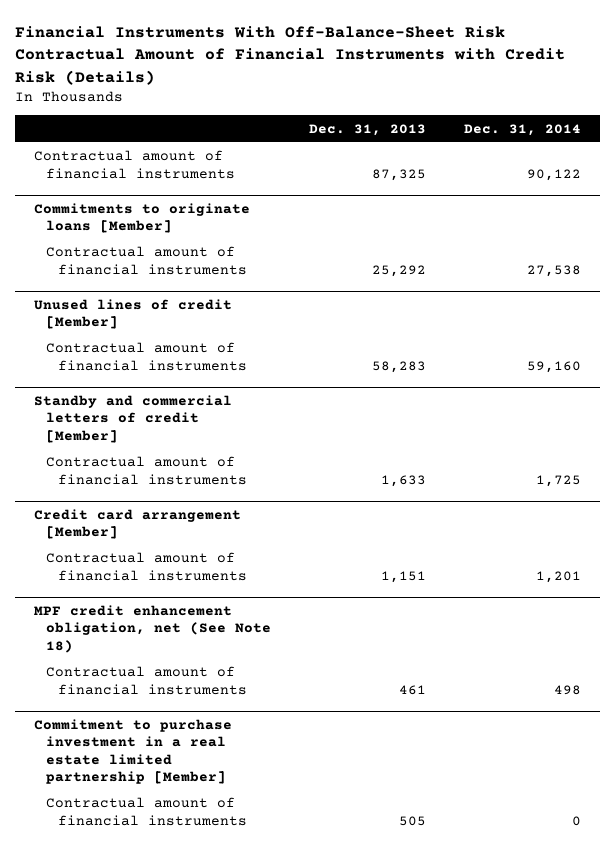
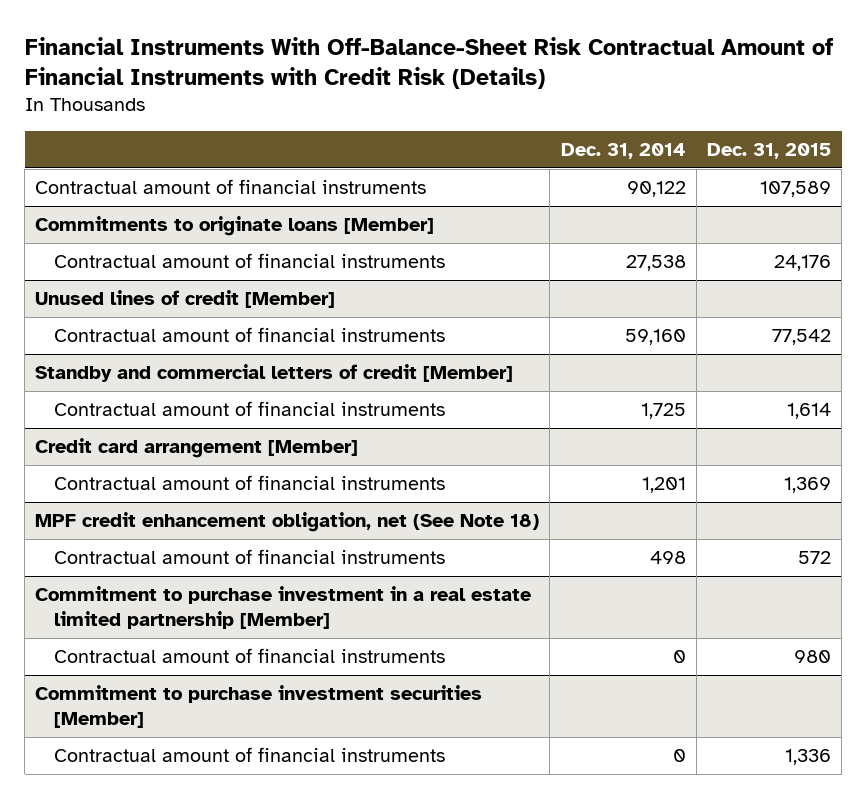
[309,123,427,136] Dec. 31, 2013 -> none
none -> [706,142,831,159] Dec. 31, 2015
none -> [35,685,483,728] Commitment to purchase investment securities [Member]
none -> [54,747,446,763] Contractual amount of financial instruments

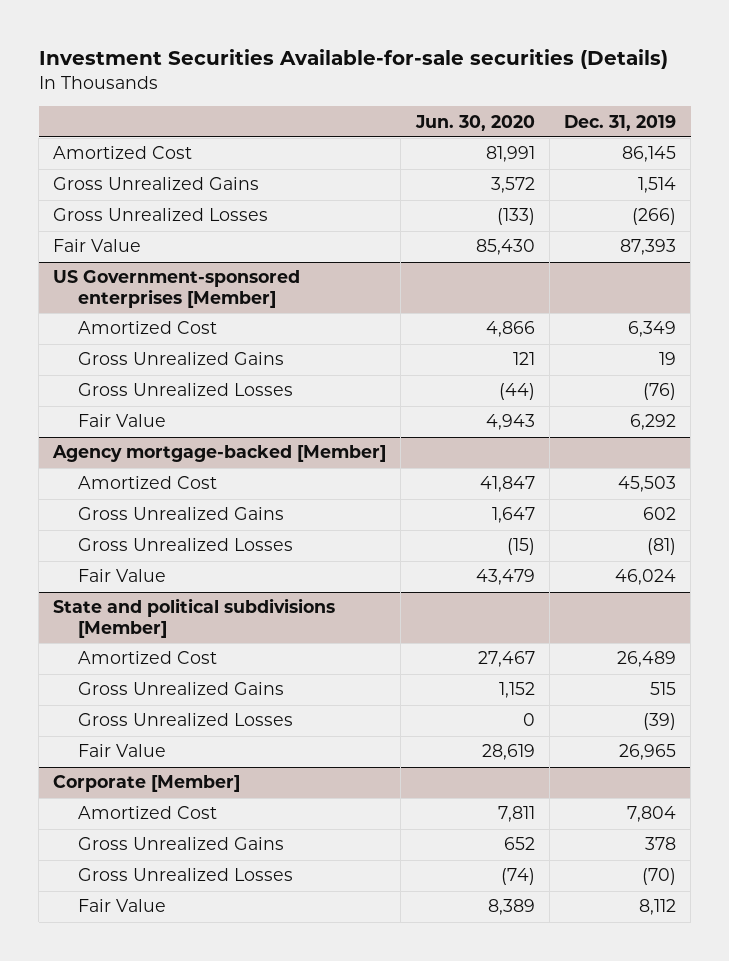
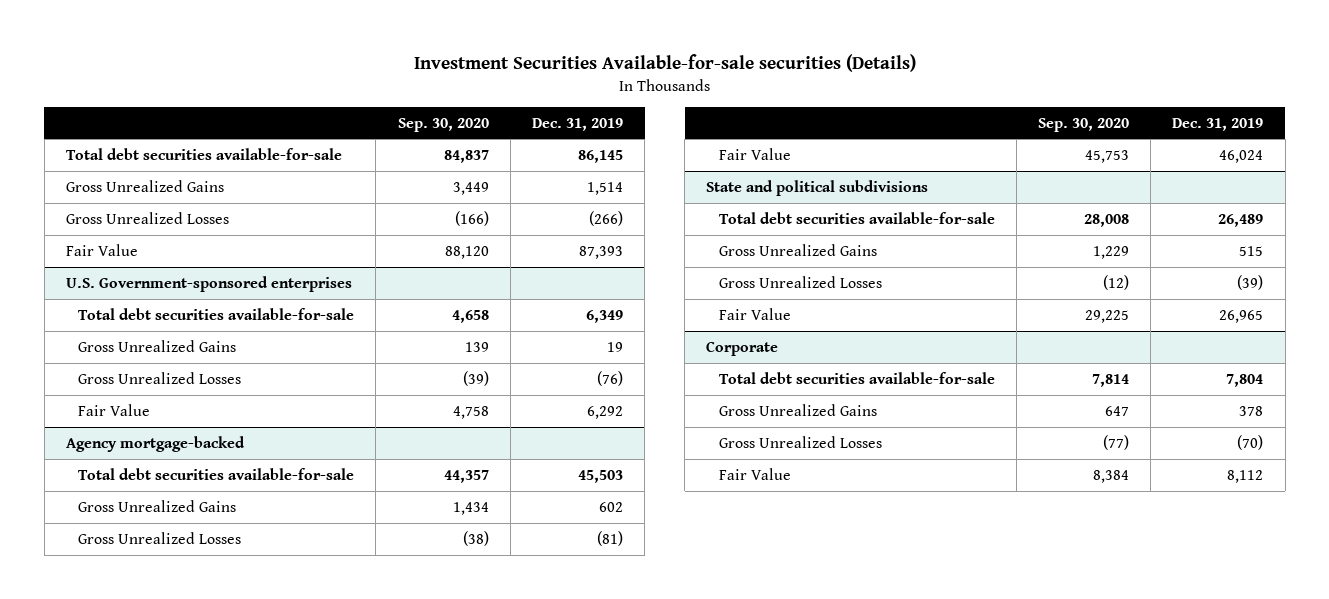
[414,114,535,131] Jun. 30, 2020 -> none
none -> [397,117,489,132] Sep. 30, 2020
[53,146,193,160] Amortized Cost -> [65,147,342,160] Total debt securities available-for-sale
[53,270,301,308] US Government-sponsored enterprises [Member] -> [65,275,352,292] U.S. Government-sponsored enterprises
[78,321,218,335] Amortized Cost -> [78,307,355,320] Total debt securities available-for-sale
[52,445,387,463] Agency mortgage-backed [Member] -> [65,435,245,452] Agency mortgage-backed
[78,476,218,490] Amortized Cost -> [78,467,355,480] Total debt securities available-for-sale
[53,598,336,638] State and political subdivisions [Member] -> [706,179,929,196] State and political subdivisions
[78,651,218,665] Amortized Cost -> [718,211,995,224] Total debt securities available-for-sale
[53,775,241,793] Corporate [Member] -> [706,340,779,356] Corporate
[78,806,218,820] Amortized Cost -> [718,371,995,384] Total debt securities available-for-sale

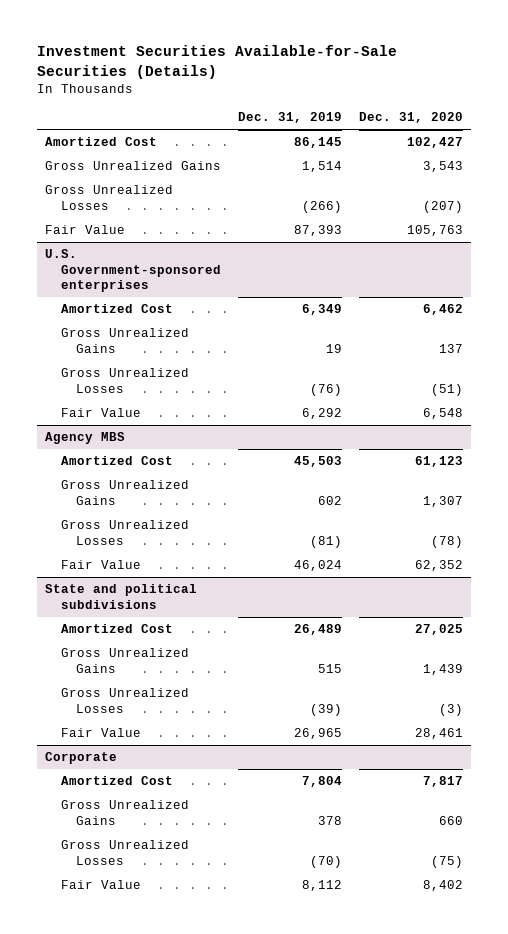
[413,54,916,73] Investment Securities Available-for-sale securities (Details) -> [36,45,397,79] Investment Securities Available-for-Sale Securities (Details)
[397,117,489,132] Sep. 30, 2020 -> none
none -> [358,112,463,124] Dec. 31, 2020
[65,147,342,160] Total debt securities available-for-sale -> [45,137,158,147] Amortized Cost
[78,307,355,320] Total debt securities available-for-sale -> [60,304,173,314] Amortized Cost
[65,435,245,452] Agency mortgage-backed -> [45,432,126,445] Agency MBS
[78,467,355,480] Total debt securities available-for-sale -> [60,456,173,466] Amortized Cost
[718,211,995,224] Total debt securities available-for-sale -> [60,624,173,634] Amortized Cost
[718,371,995,384] Total debt securities available-for-sale -> [60,776,173,786] Amortized Cost

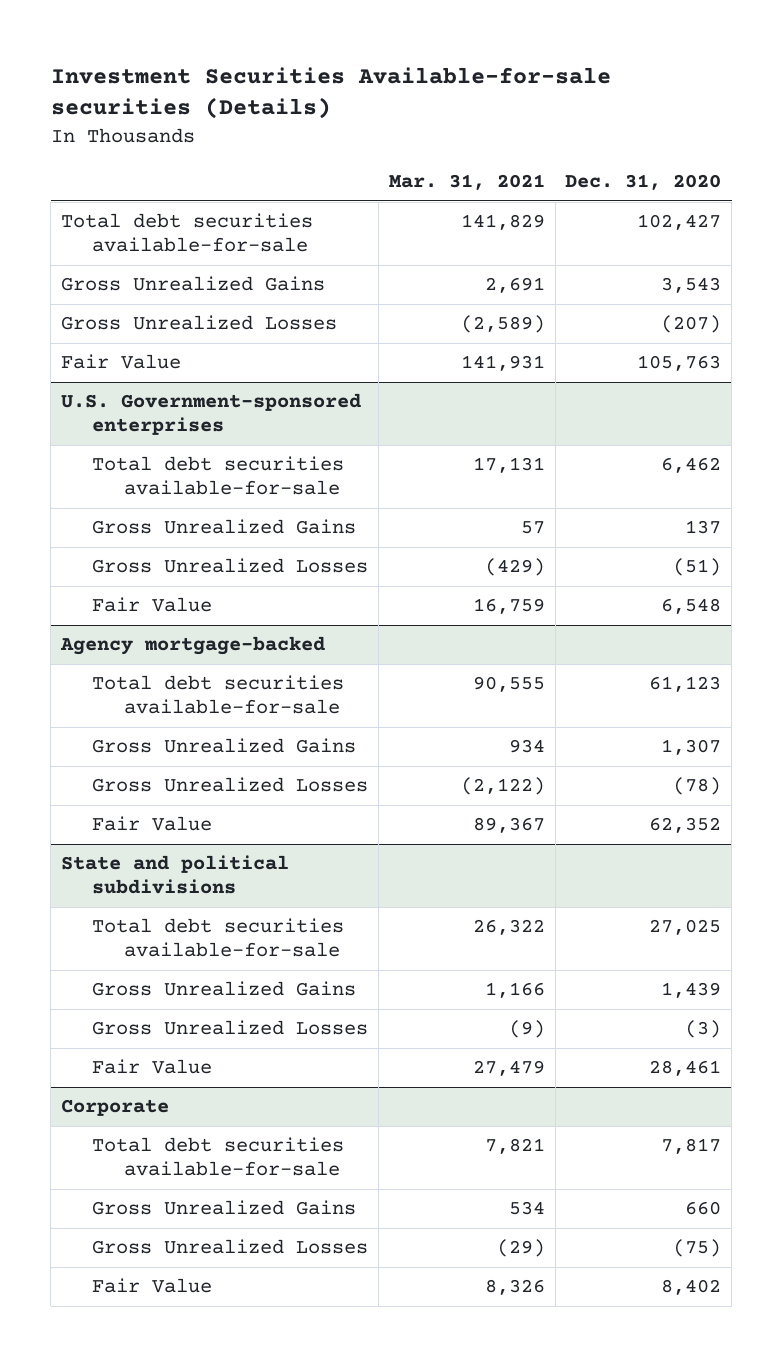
[36,45,397,79] Investment Securities Available-for-Sale Securities (Details) -> [50,66,611,120] Investment Securities Available-for-sale securities (Details)
[237,112,342,124] Dec. 31, 2019 -> none
none -> [388,174,545,191] Mar. 31, 2021
[45,137,158,147] Amortized Cost -> [61,213,314,253] Total debt securities available-for-sale
[60,304,173,314] Amortized Cost -> [92,456,345,496] Total debt securities available-for-sale
[45,432,126,445] Agency MBS -> [60,636,326,656] Agency mortgage-backed
[60,456,173,466] Amortized Cost -> [92,675,345,715] Total debt securities available-for-sale
[60,624,173,634] Amortized Cost -> [92,918,345,958] Total debt securities available-for-sale
[60,776,173,786] Amortized Cost -> [92,1137,345,1177] Total debt securities available-for-sale

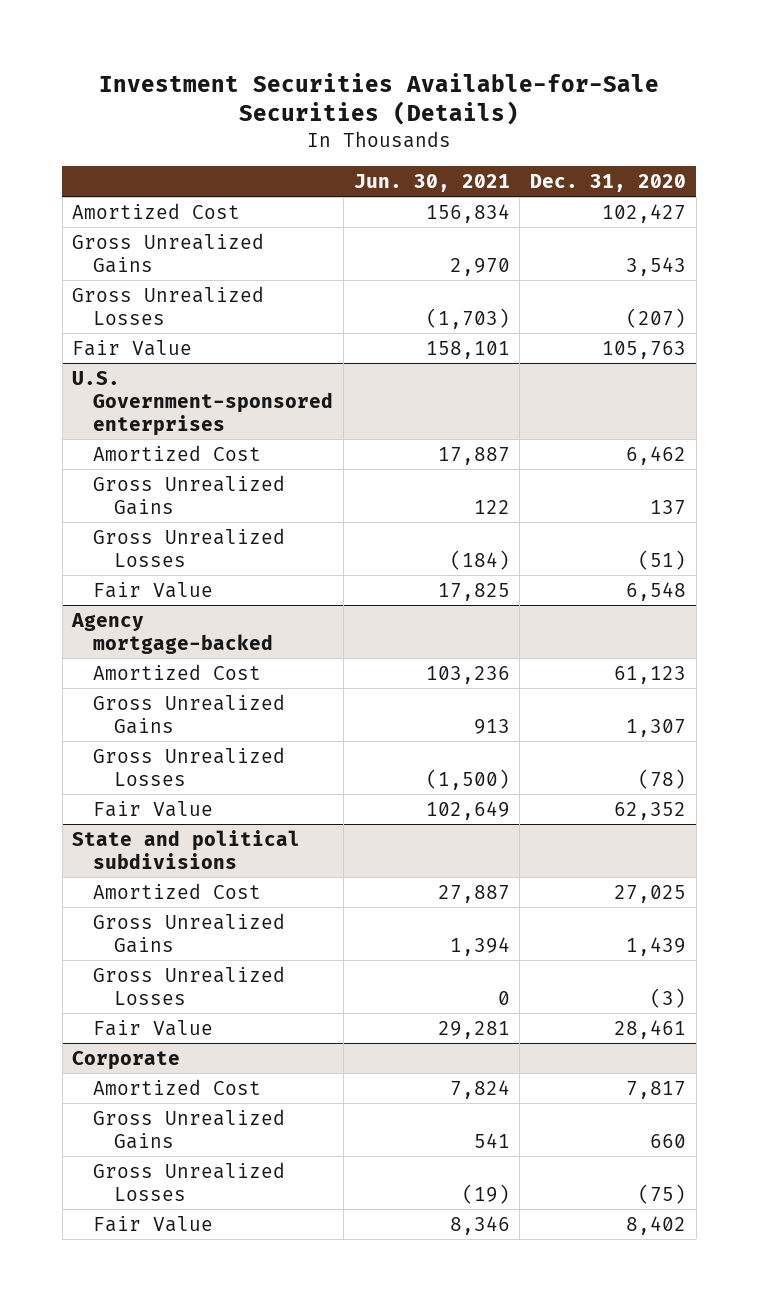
[50,66,611,120] Investment Securities Available-for-sale securities (Details) -> [99,72,660,126] Investment Securities Available-for-Sale Securities (Details)
[388,174,545,191] Mar. 31, 2021 -> none
none -> [353,173,510,192] Jun. 30, 2021
[61,213,314,253] Total debt securities available-for-sale -> [72,202,241,219] Amortized Cost
[92,456,345,496] Total debt securities available-for-sale -> [93,444,262,461] Amortized Cost
[92,675,345,715] Total debt securities available-for-sale -> [93,663,262,680] Amortized Cost
[92,918,345,958] Total debt securities available-for-sale -> [93,882,262,899] Amortized Cost
[92,1137,345,1177] Total debt securities available-for-sale -> [93,1078,262,1095] Amortized Cost

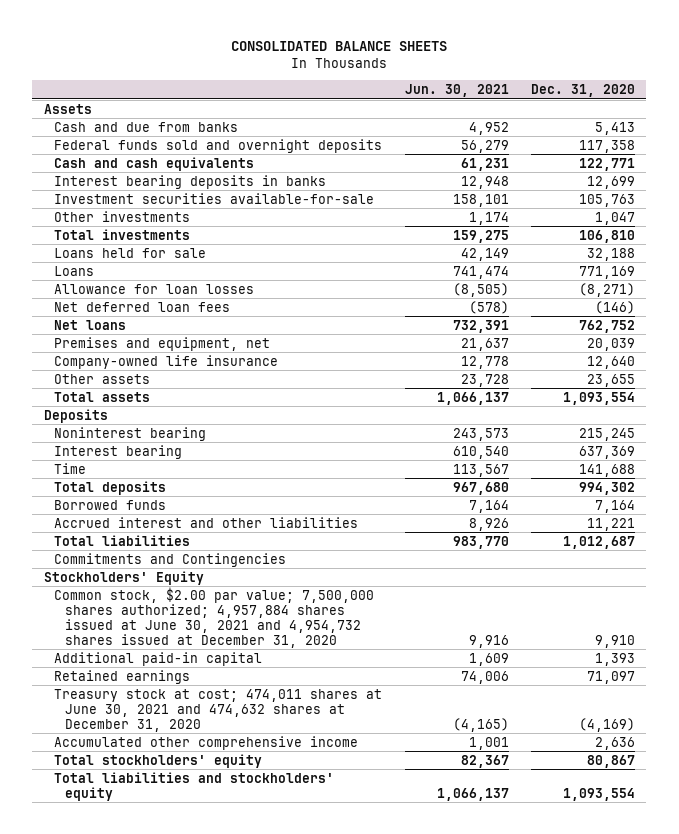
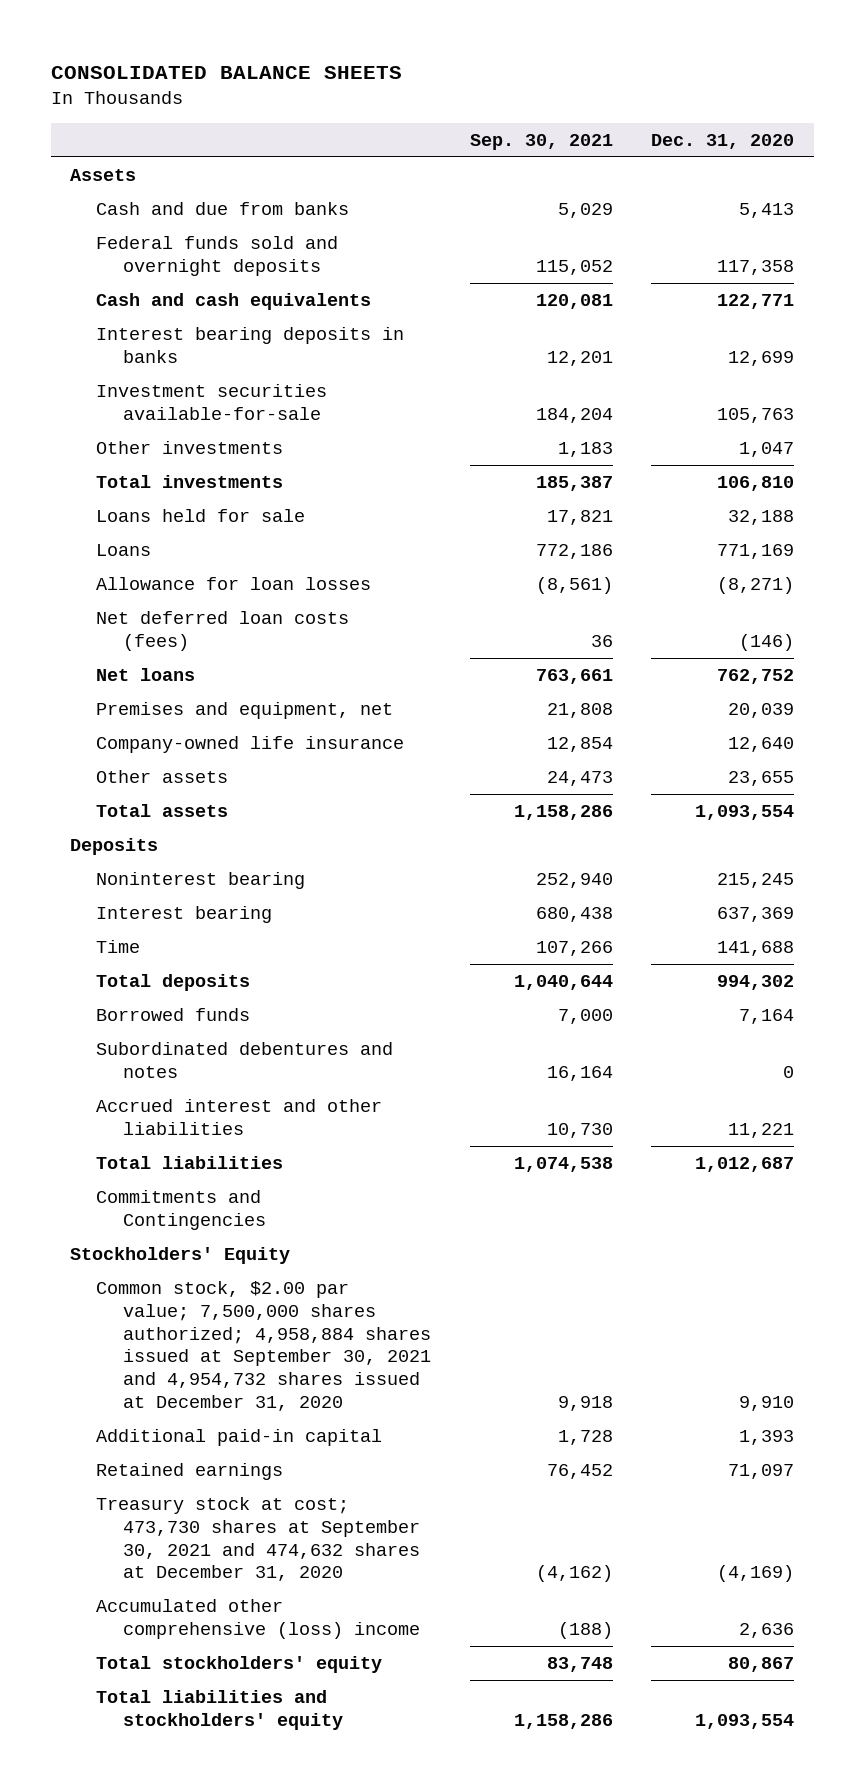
[404,83,509,97] Jun. 30, 2021 -> none
none -> [469,133,613,150] Sep. 30, 2021
[54,301,231,312] Net deferred loan fees -> [96,611,350,651] Net deferred loan costs (fees)
none -> [96,1042,394,1078] Subordinated debentures and notes
[54,586,375,648] Common stock, $2.00 par value; 7,500,000 shares authorized; 4,957,884 shares issued at June 30, 2021 and 4,954,732 shares issued at December 31, 2020 -> [96,1281,431,1411] Common stock, $2.00 par value; 7,500,000 shares authorized; 4,958,884 shares issued at September 30, 2021 and 4,954,732 shares issued at December 31, 2020
[54,688,383,732] Treasury stock at cost; 474,011 shares at June 30, 2021 and 474,632 shares at December 31, 2020 -> [96,1497,420,1582] Treasury stock at cost; 473,730 shares at September 30, 2021 and 474,632 shares at December 31, 2020
[54,735,359,750] Accumulated other comprehensive income -> [96,1599,420,1639] Accumulated other comprehensive (loss) income

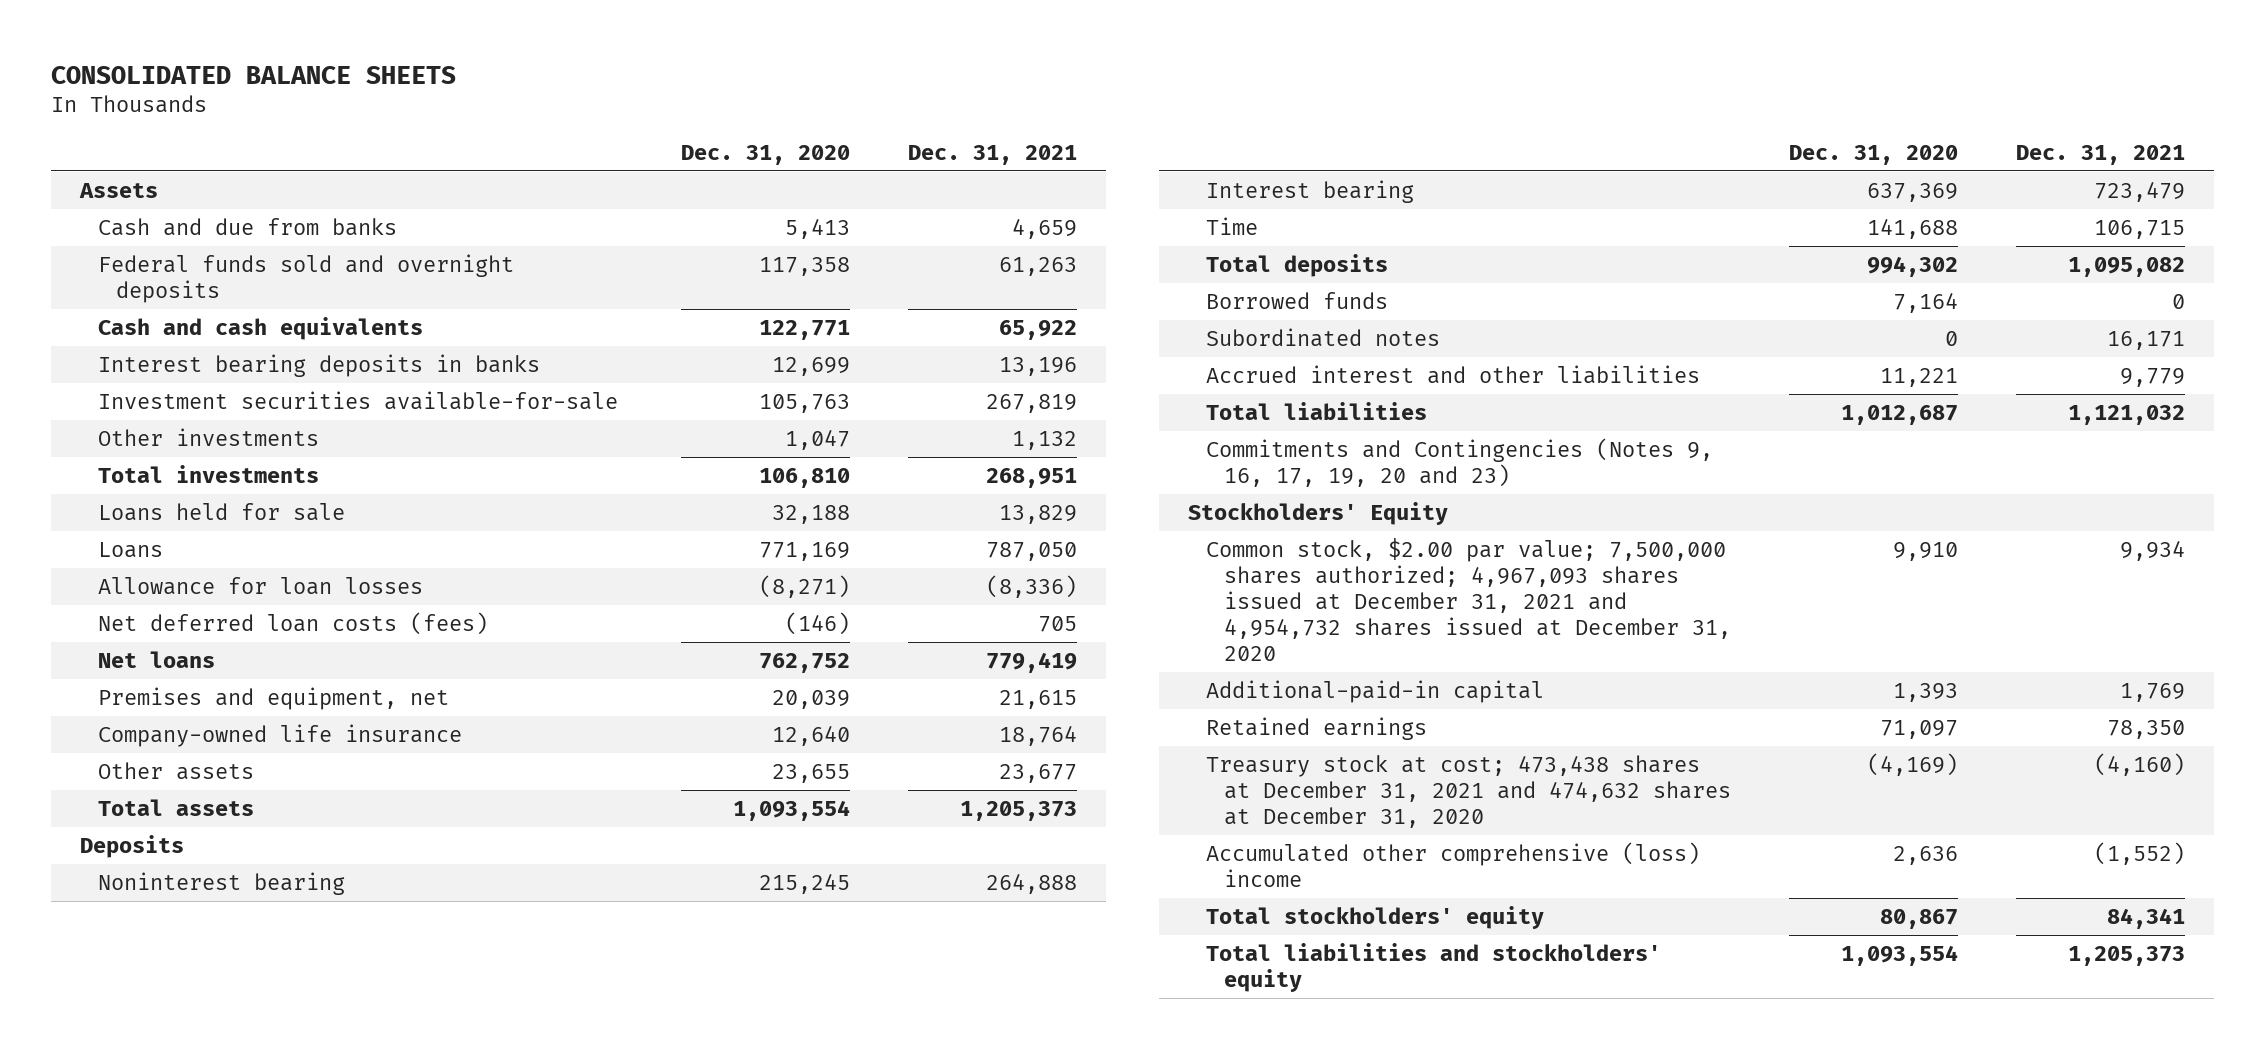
[469,133,613,150] Sep. 30, 2021 -> none
none -> [907,144,1077,165] Dec. 31, 2021
[96,1042,394,1078] Subordinated debentures and notes -> [1206,327,1441,347] Subordinated notes
[96,1190,266,1230] Commitments and Contingencies -> [1206,437,1714,487] Commitments and Contingencies (Notes 9, 16, 17, 19, 20 and 23)
[96,1281,431,1411] Common stock, $2.00 par value; 7,500,000 shares authorized; 4,958,884 shares issued at September 30, 2021 and 4,954,732 shares issued at December 31, 2020 -> [1206,537,1732,661] Common stock, $2.00 par value; 7,500,000 shares authorized; 4,967,093 shares issued at December 31, 2021 and 4,954,732 shares issued at December 31, 2020
[96,1429,383,1447] Additional paid-in capital -> [1206,679,1545,703] Additional-paid-in capital
[96,1497,420,1582] Treasury stock at cost; 473,730 shares at September 30, 2021 and 474,632 shares at December 31, 2020 -> [1206,754,1732,828] Treasury stock at cost; 473,438 shares at December 31, 2021 and 474,632 shares at December 31, 2020

